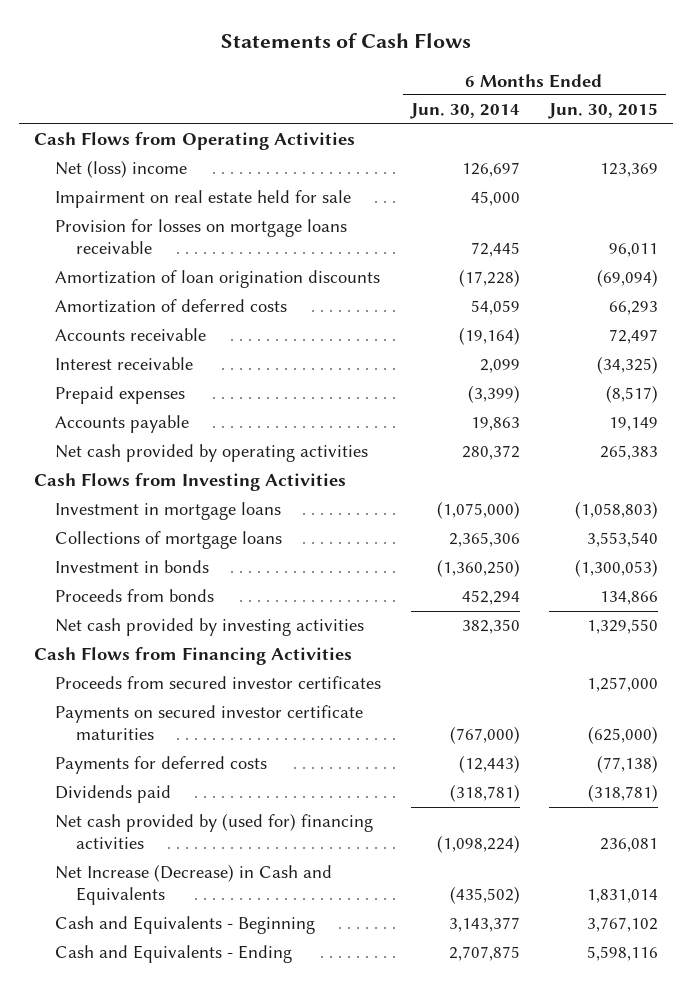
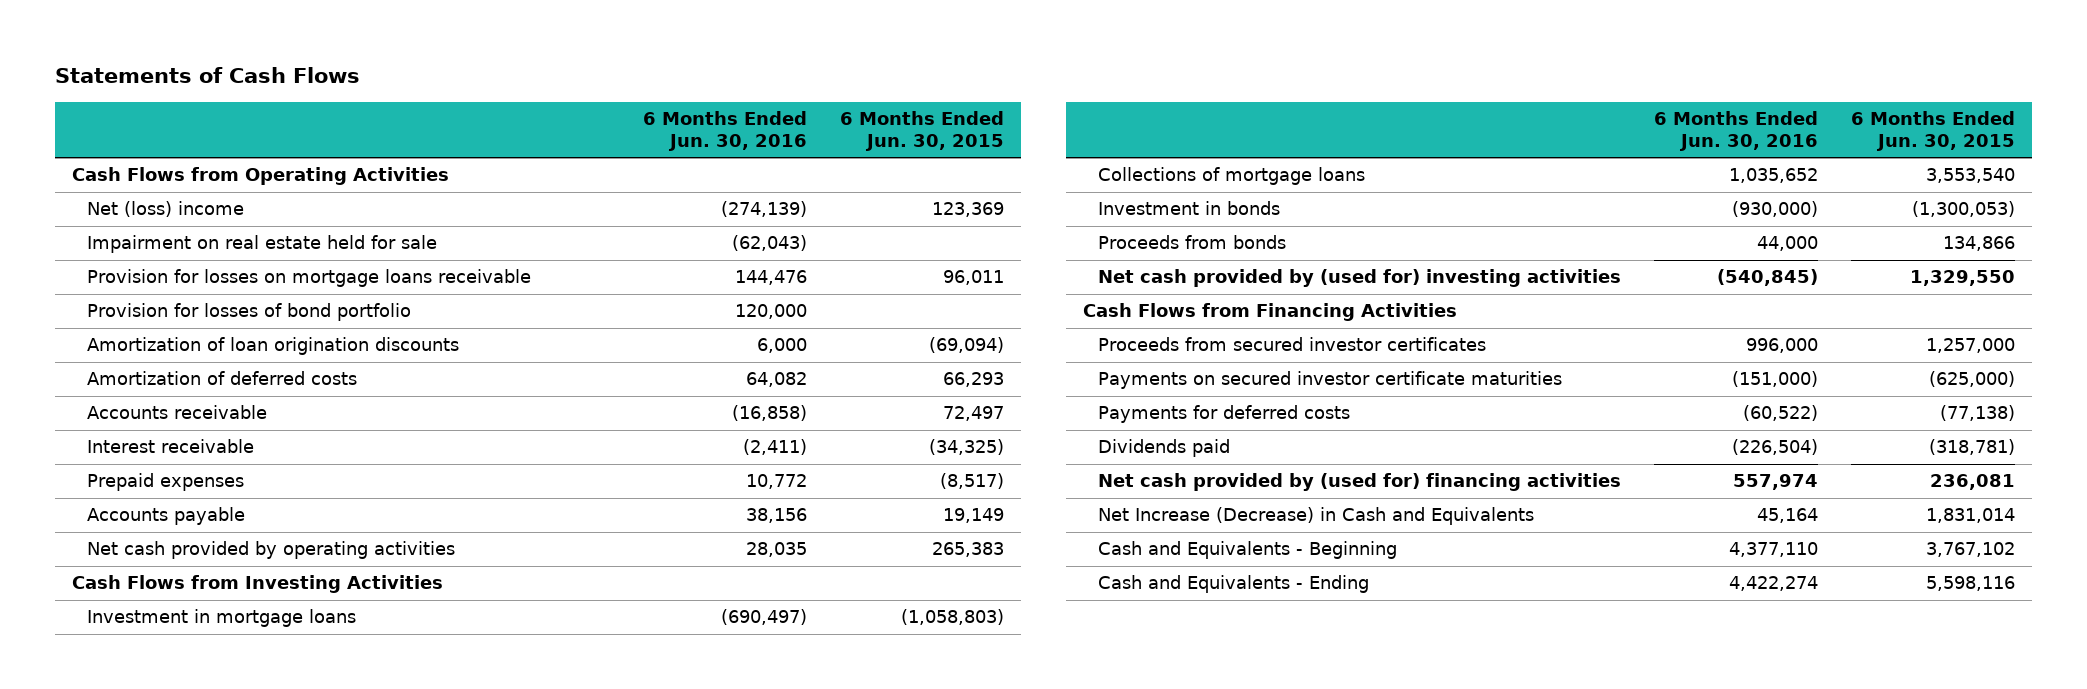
[409,103,520,120] Jun. 30, 2014 -> none
none -> [643,110,808,152] 6 Months Ended Jun. 30, 2016
none -> [86,303,411,322] Provision for losses of bond portfolio
[54,618,364,637] Net cash provided by investing activities -> [1097,269,1621,288] Net cash provided by (used for) investing activities

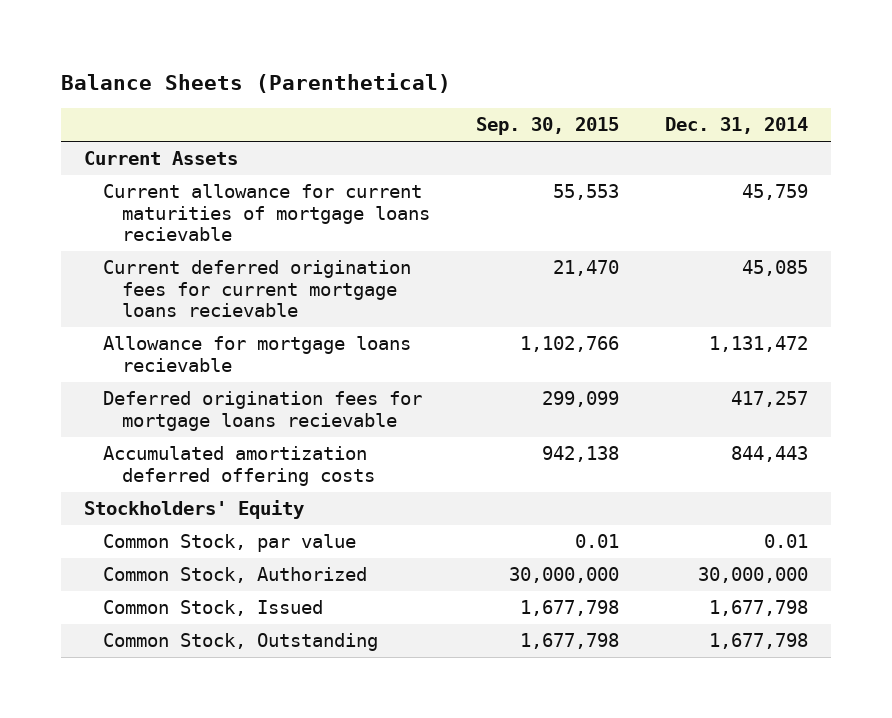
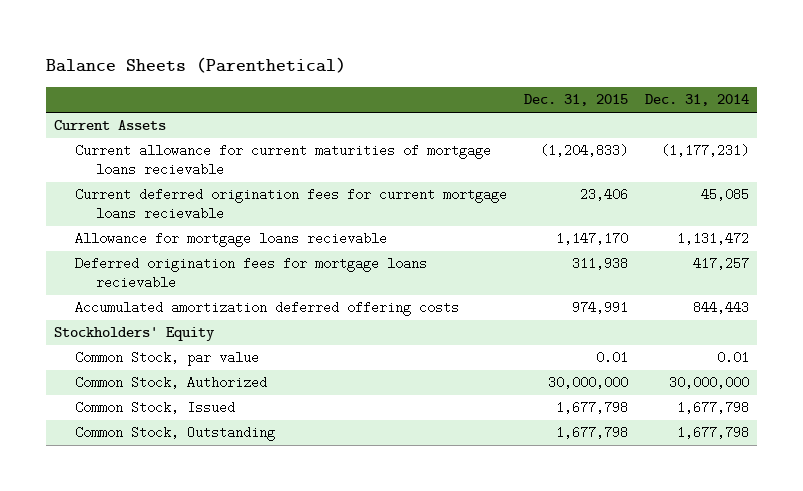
[475,117,619,136] Sep. 30, 2015 -> none
none -> [524,94,629,107] Dec. 31, 2015
[741,184,808,201] 45,759 -> [660,144,749,158] (1,177,231)

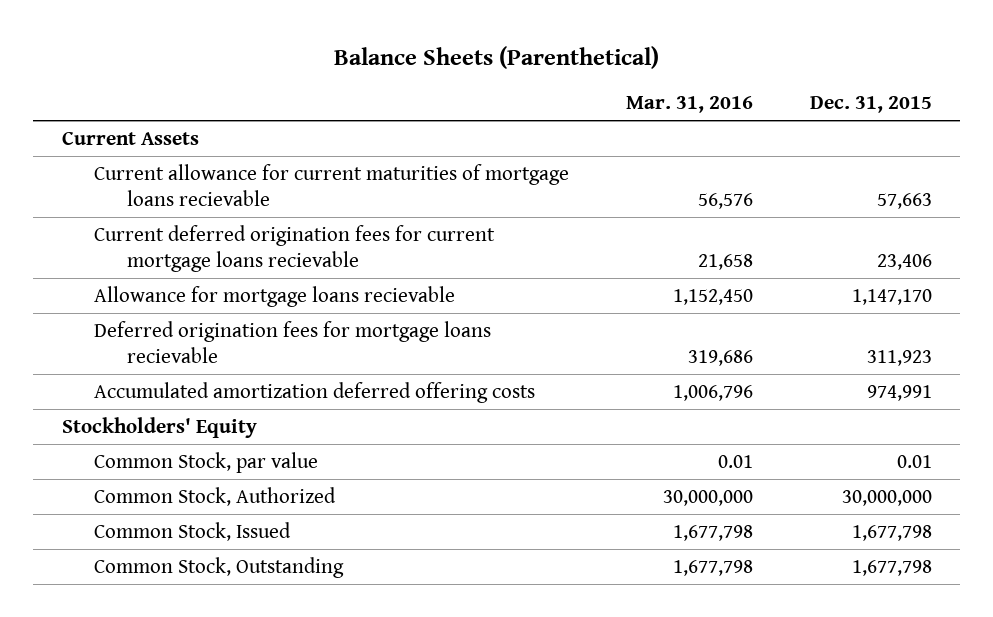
[644,94,749,107] Dec. 31, 2014 -> none
none -> [626,96,754,114] Mar. 31, 2016
[540,144,629,158] (1,204,833) -> [876,193,932,210] 57,663
[572,257,629,271] 311,938 -> [866,350,932,367] 311,923

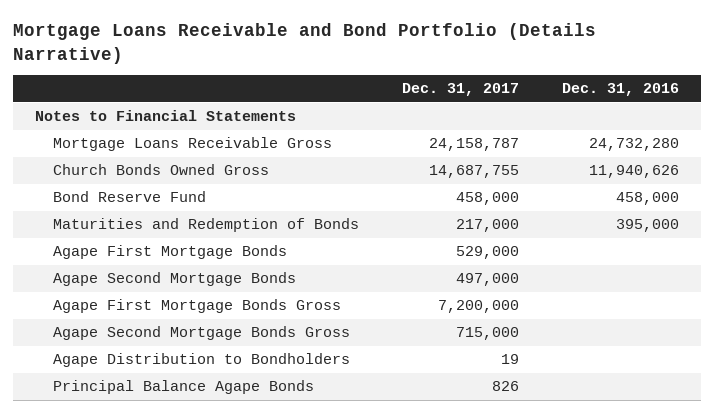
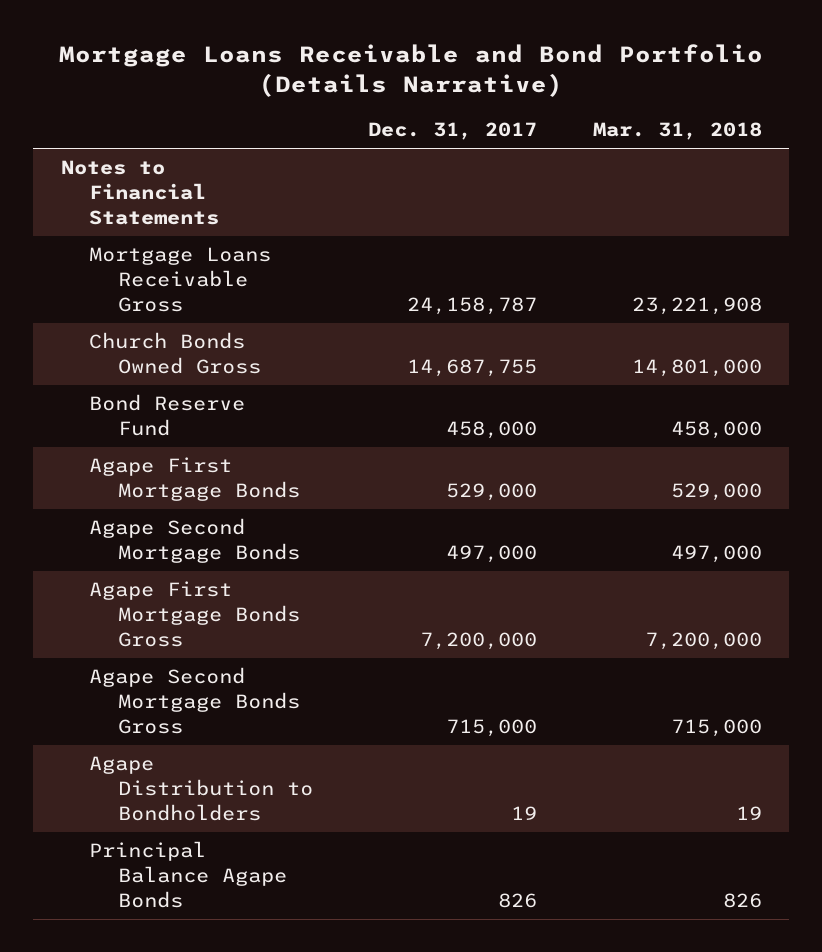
[562,83,680,97] Dec. 31, 2016 -> none
none -> [592,122,762,141] Mar. 31, 2018
[53,218,360,233] Maturities and Redemption of Bonds -> none

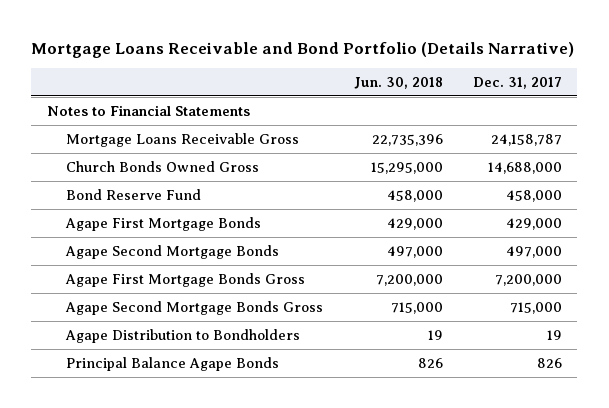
[592,122,762,141] Mar. 31, 2018 -> none
none -> [353,76,443,89] Jun. 30, 2018
[407,359,538,378] 14,687,755 -> [488,161,563,174] 14,688,000
[446,483,538,502] 529,000 -> [506,217,563,230] 429,000

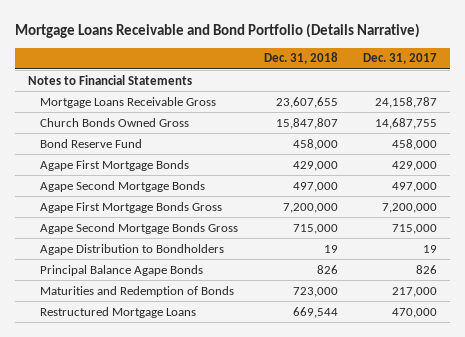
[353,76,443,89] Jun. 30, 2018 -> none
none -> [263,52,338,65] Dec. 31, 2018
[488,161,563,174] 14,688,000 -> [374,117,437,129] 14,687,755
none -> [40,285,235,297] Maturities and Redemption of Bonds
none -> [40,306,197,318] Restructured Mortgage Loans

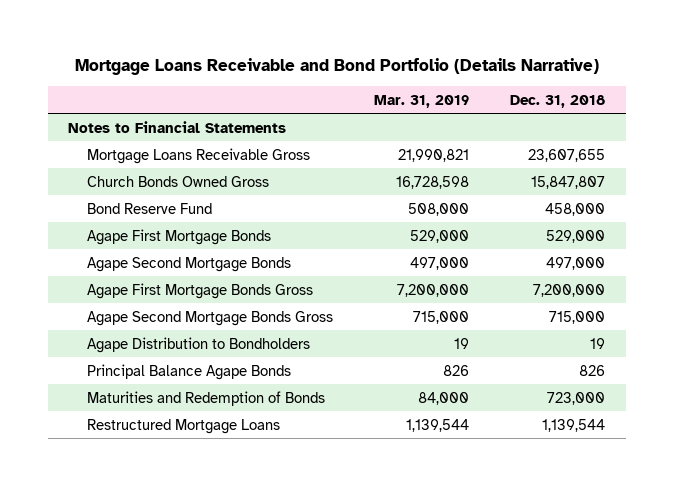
[362,53,437,65] Dec. 31, 2017 -> none
none -> [374,94,470,108] Mar. 31, 2019
[292,160,338,171] 429,000 -> [546,229,606,243] 529,000
[292,306,338,318] 669,544 -> [542,418,606,432] 1,139,544

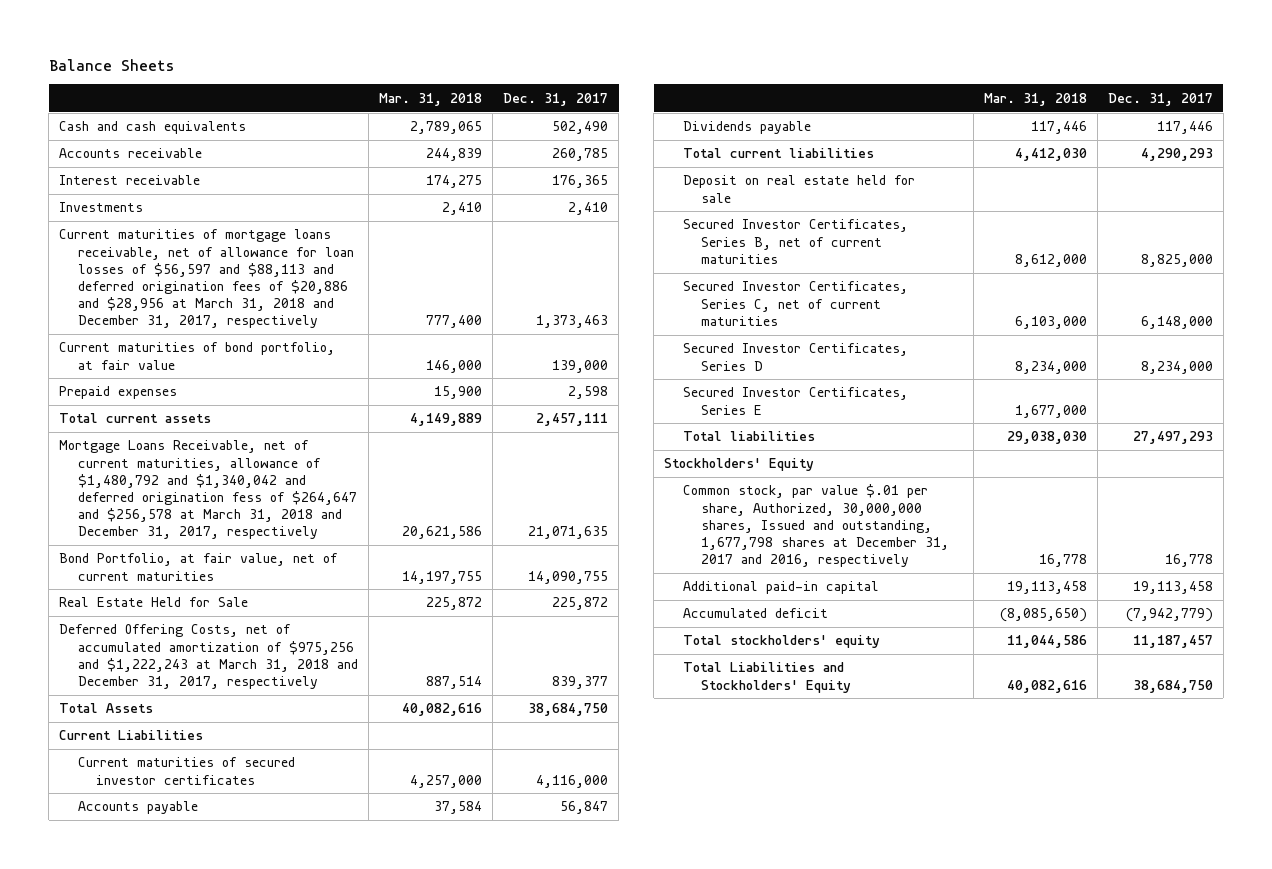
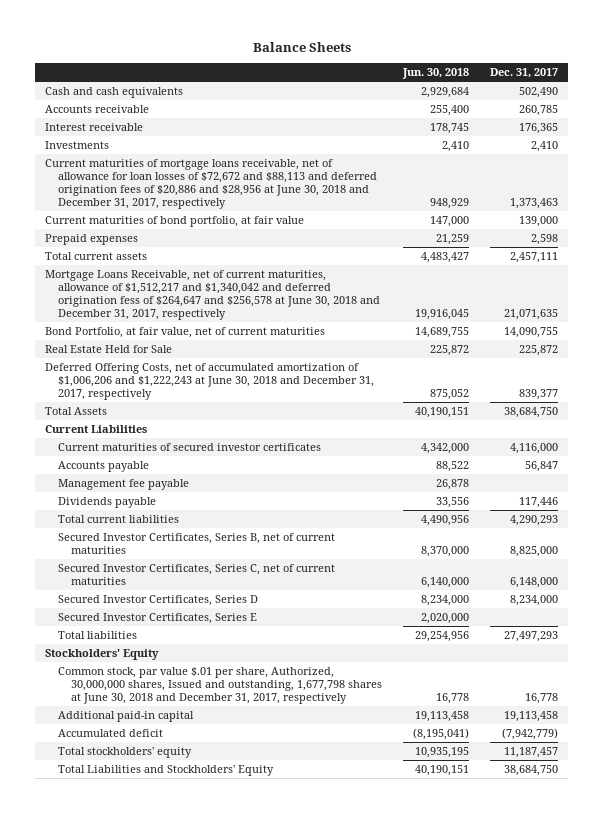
[378,92,482,106] Mar. 31, 2018 -> none
none -> [401,68,469,80] Jun. 30, 2018
[59,229,354,329] Current maturities of mortgage loans receivable, net of allowance for loan losses of $56,597 and $88,113 and deferred origination fees of $20,886 and $28,956 at March 31, 2018 and December 31, 2017, respectively -> [45,158,377,209] Current maturities of mortgage loans receivable, net of allowance for loan losses of $72,672 and $88,113 and deferred origination fees of $20,886 and $28,956 at June 30, 2018 and December 31, 2017, respectively
[59,440,357,540] Mortgage Loans Receivable, net of current maturities, allowance of $1,480,792 and $1,340,042 and deferred origination fess of $264,647 and $256,578 at March 31, 2018 and December 31, 2017, respectively -> [45,269,380,320] Mortgage Loans Receivable, net of current maturities, allowance of $1,512,217 and $1,340,042 and deferred origination fess of $264,647 and $256,578 at June 30, 2018 and December 31, 2017, respectively
[59,624,358,689] Deferred Offering Costs, net of accumulated amortization of $975,256 and $1,222,243 at March 31, 2018 and December 31, 2017, respectively -> [45,362,374,400] Deferred Offering Costs, net of accumulated amortization of $1,006,206 and $1,222,243 at June 30, 2018 and December 31, 2017, respectively
none -> [57,478,189,490] Management fee payable
[682,175,915,203] Deposit on real estate held for sale -> none
[682,484,949,568] Common stock, par value $.01 per share, Authorized, 30,000,000 shares, Issued and outstanding, 1,677,798 shares at December 31, 2017 and 2016, respectively -> [57,666,382,704] Common stock, par value $.01 per share, Authorized, 30,000,000 shares, Issued and outstanding, 1,677,798 shares at June 30, 2018 and December 31, 2017, respectively

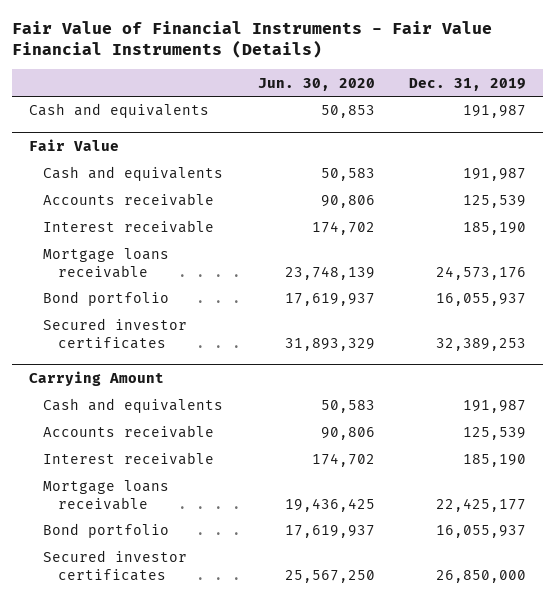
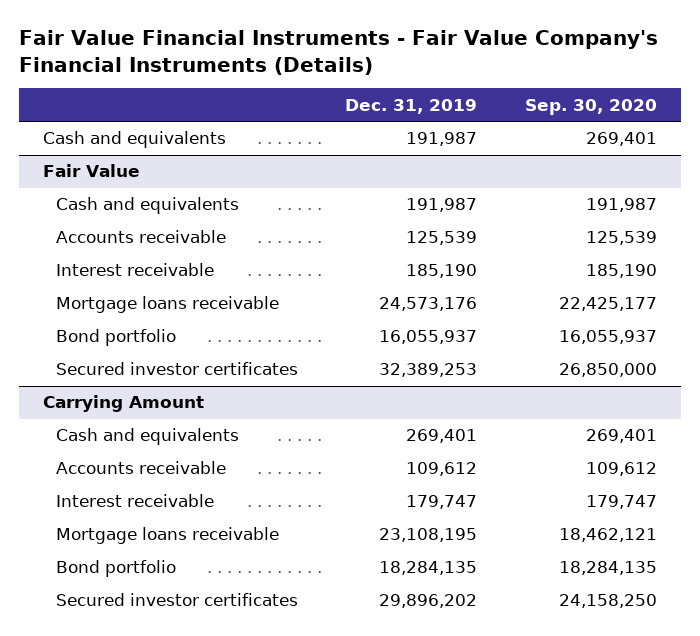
[11,20,492,59] Fair Value of Financial Instruments - Fair Value Financial Instruments (Details) -> [19,30,659,75] Fair Value Financial Instruments - Fair Value Company's Financial Instruments (Details)
[257,77,375,91] Jun. 30, 2020 -> none
none -> [525,98,658,115] Sep. 30, 2020
[463,400,527,414] 191,987 -> [406,429,478,444] 269,401
[463,427,527,441] 125,539 -> [406,462,478,477] 109,612
[463,454,527,468] 185,190 -> [406,495,478,510] 179,747
[436,497,527,512] 22,425,177 -> [379,528,478,543] 23,108,195
[436,525,527,539] 16,055,937 -> [379,561,478,576] 18,284,135
[436,569,527,583] 26,850,000 -> [379,594,478,609] 29,896,202

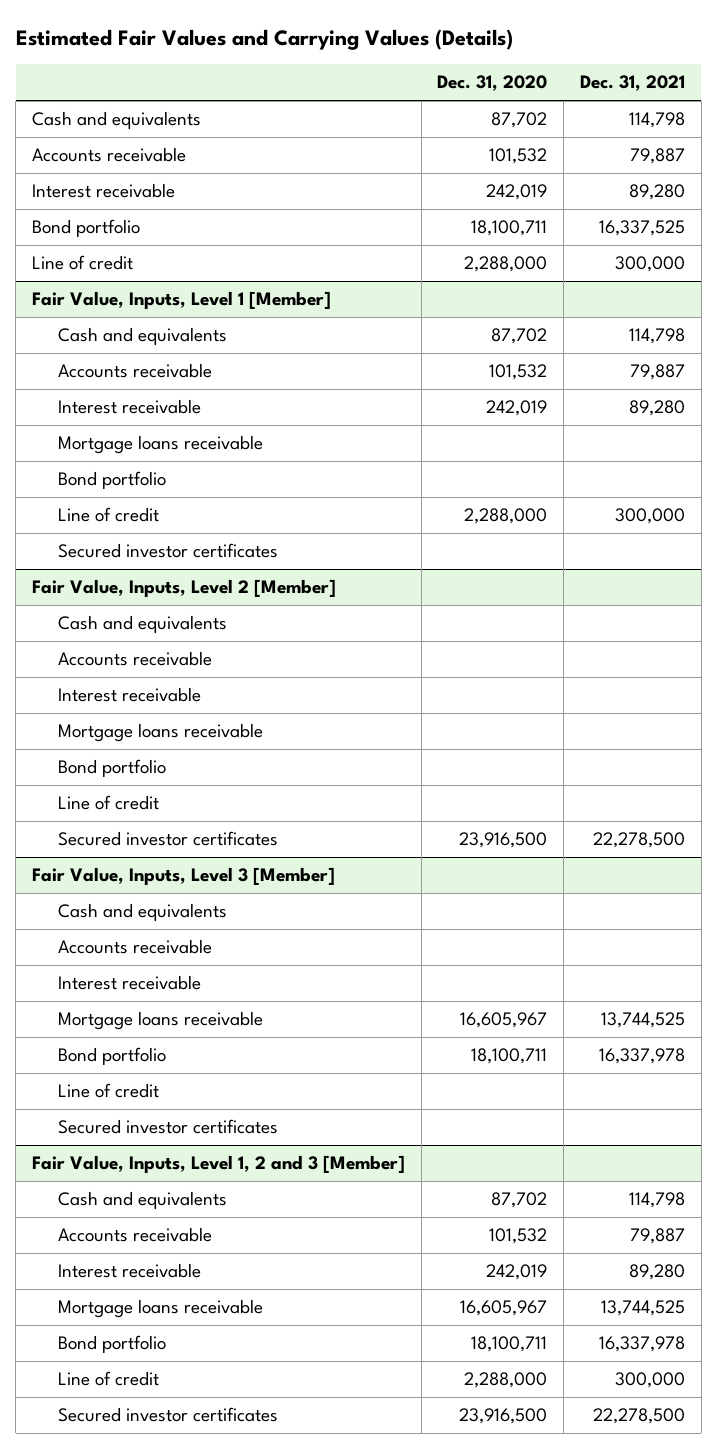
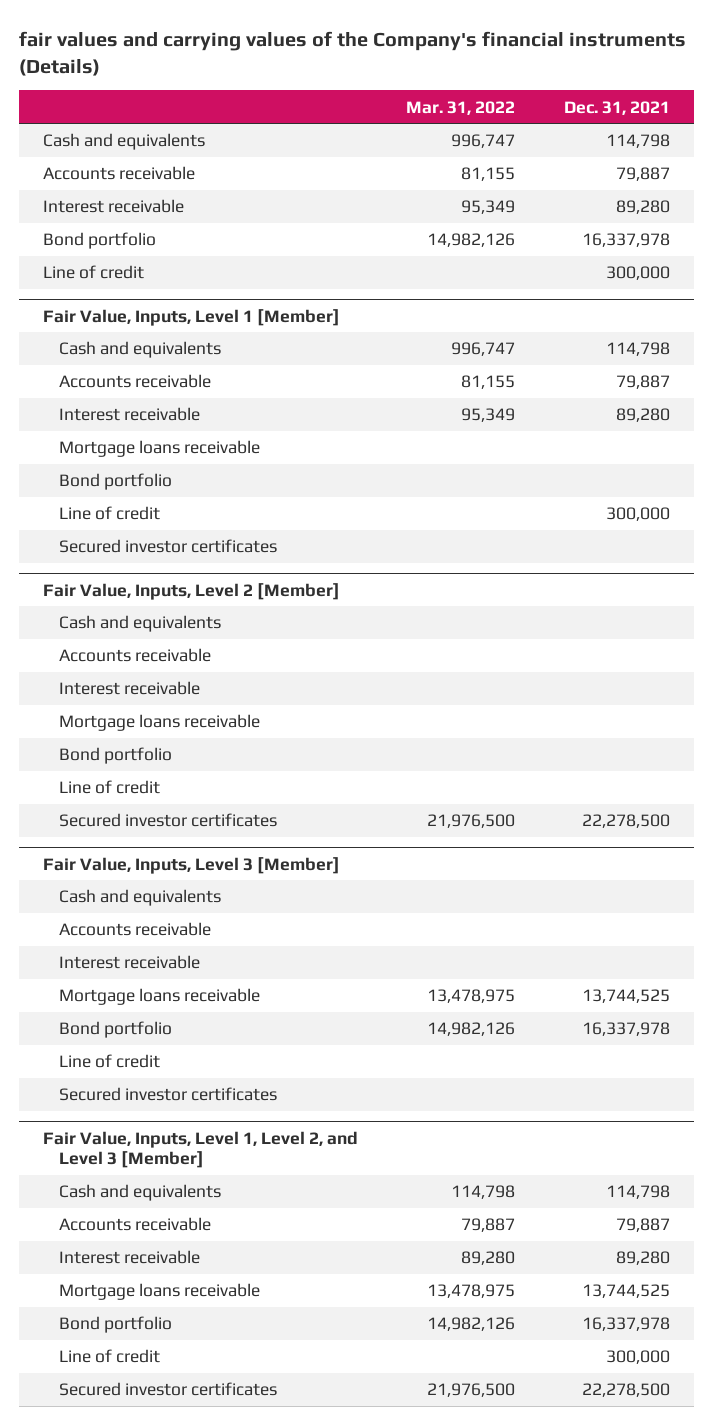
[15,29,513,51] Estimated Fair Values and Carrying Values (Details) -> [19,31,687,77] fair values and carrying values of the Company's financial instruments (Details)
[437,75,548,92] Dec. 31, 2020 -> none
none -> [406,100,516,115] Mar. 31, 2022
[598,220,685,237] 16,337,525 -> [581,233,670,248] 16,337,978
[31,1155,405,1174] Fair Value, Inputs, Level 1, 2 and 3 [Member] -> [43,1130,359,1169] Fair Value, Inputs, Level 1, Level 2, and Level 3 [Member]

